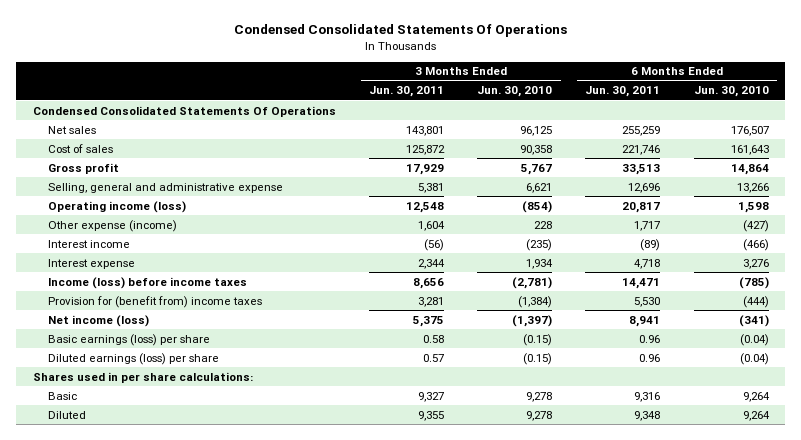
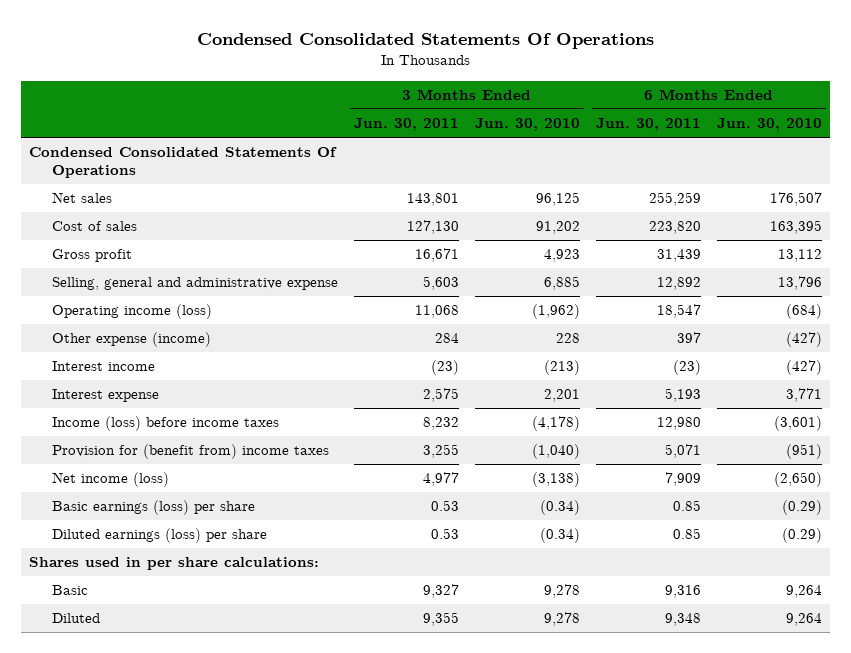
[406,144,446,155] 125,872 -> [406,220,459,235] 127,130
[520,144,553,155] 90,358 -> [535,221,580,235] 91,202
[622,144,661,155] 221,746 -> [648,221,701,235] 223,820
[730,144,769,155] 161,643 -> [769,220,822,235] 163,395
[406,163,445,175] 17,929 -> [414,248,459,263] 16,671
[521,163,553,175] 5,767 -> [543,249,580,263] 4,923
[622,163,661,175] 33,513 -> [656,249,701,263] 31,439
[730,163,769,175] 14,864 -> [777,249,822,263] 13,112
[418,182,445,193] 5,381 -> [422,276,459,291] 5,603
[526,182,553,193] 6,621 -> [543,276,580,291] 6,885
[628,182,661,193] 12,696 -> [656,277,701,291] 12,892
[736,182,769,193] 13,266 -> [777,276,822,291] 13,796
[406,201,445,213] 12,548 -> [414,305,459,319] 11,068
[522,200,553,213] (854) -> [531,304,580,320] (1,962)
[622,201,661,213] 20,817 -> [656,304,701,319] 18,547
[737,201,769,213] 1,598 -> [785,304,822,320] (684)
[418,220,446,231] 1,604 -> [434,333,459,344] 284
[634,220,661,231] 1,717 -> [676,332,701,344] 397
[424,238,445,251] (56) -> [430,360,459,376] (23)
[526,238,553,251] (235) -> [543,360,580,376] (213)
[640,238,661,251] (89) -> [672,360,701,376] (23)
[742,238,769,251] (466) -> [785,360,822,376] (427)
[418,258,446,269] 2,344 -> [422,388,459,403] 2,575
[526,258,554,269] 1,934 -> [543,389,580,403] 2,201
[634,258,661,269] 4,718 -> [664,388,701,403] 5,193
[742,258,769,269] 3,276 -> [785,388,822,403] 3,771
[413,277,445,289] 8,656 -> [422,417,459,431] 8,232
[512,276,553,289] (2,781) -> [531,416,580,432] (4,178)
[622,277,661,289] 14,471 -> [656,417,701,431] 12,980
[738,276,769,289] (785) -> [773,416,822,432] (3,601)
[418,296,445,307] 3,281 -> [422,444,459,459] 3,255
[518,295,553,308] (1,384) -> [531,444,580,460] (1,040)
[634,296,661,307] 5,530 -> [664,444,701,459] 5,071
[742,295,769,308] (444) -> [785,444,822,460] (951)
[413,315,445,327] 5,375 -> [422,472,459,487] 4,977
[512,314,553,327] (1,397) -> [531,472,580,488] (3,138)
[629,315,661,327] 8,941 -> [664,472,701,487] 7,909
[738,314,769,327] (341) -> [773,472,822,488] (2,650)
[423,334,445,343] 0.58 -> [430,500,459,512] 0.53
[523,333,553,346] (0.15) -> [539,500,580,516] (0.34)
[639,334,661,343] 0.96 -> [672,500,701,512] 0.85
[739,333,769,346] (0.04) -> [781,500,822,516] (0.29)
[423,353,445,362] 0.57 -> [430,528,459,540] 0.53
[523,352,553,365] (0.15) -> [539,528,580,544] (0.34)
[639,353,661,362] 0.96 -> [672,528,701,540] 0.85
[739,352,769,365] (0.04) -> [781,528,822,544] (0.29)

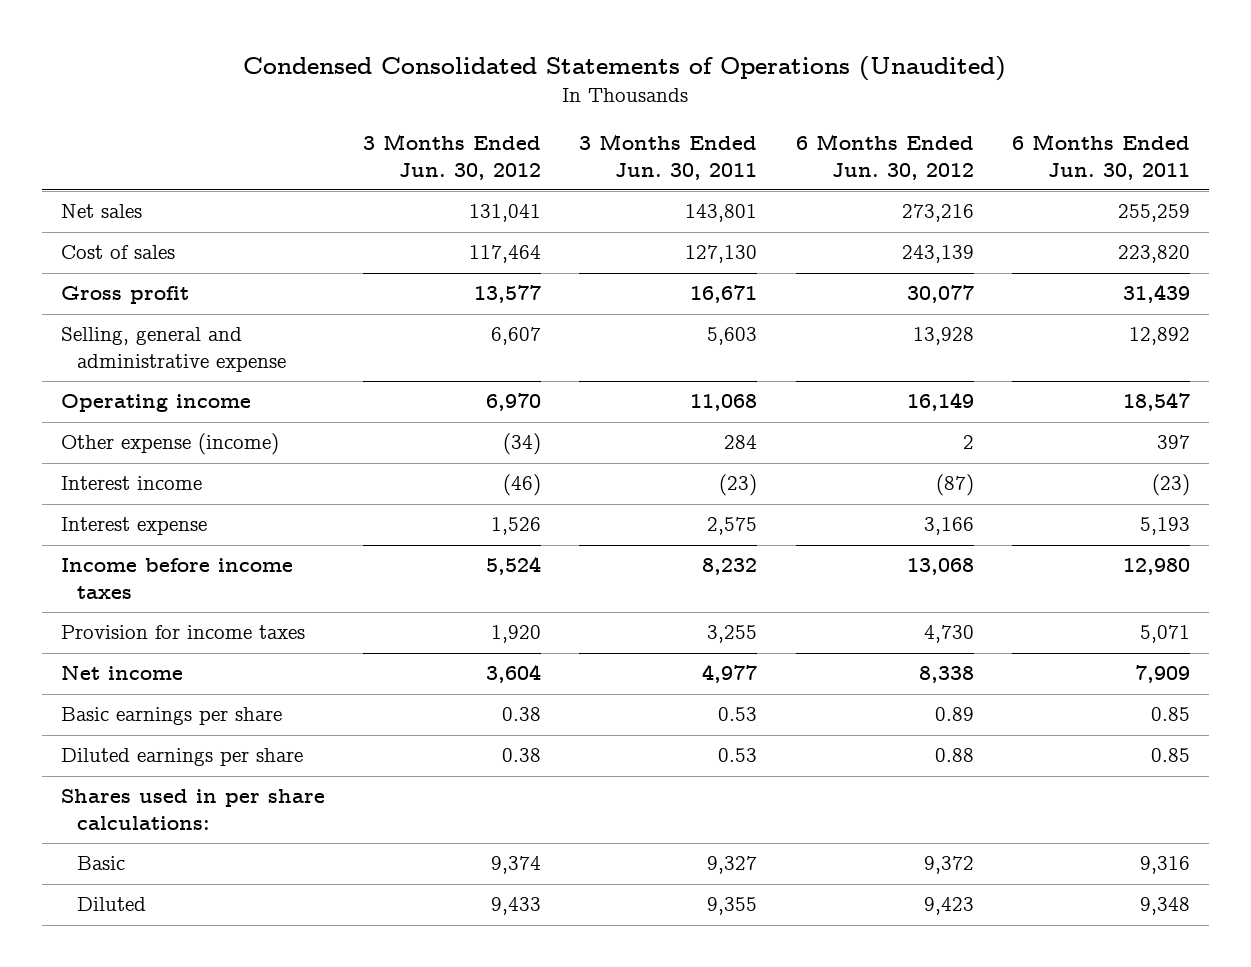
[196,32,654,49] Condensed Consolidated Statements Of Operations -> [243,55,1007,81] Condensed Consolidated Statements of Operations (Unaudited)
[474,118,580,132] Jun. 30, 2010 -> none
[716,118,822,132] Jun. 30, 2010 -> none
none -> [363,134,542,180] 3 Months Ended Jun. 30, 2012
none -> [795,134,974,180] 6 Months Ended Jun. 30, 2012
[29,147,338,178] Condensed Consolidated Statements Of Operations -> none
[51,304,212,320] Operating income (loss) -> [60,394,251,413] Operating income
[51,416,279,432] Income (loss) before income taxes -> [60,558,293,600] Income before income taxes
[51,444,329,460] Provision for (benefit from) income taxes -> [60,625,305,640] Provision for income taxes
[51,472,169,488] Net income (loss) -> [60,665,183,681] Net income
[51,500,255,516] Basic earnings (loss) per share -> [60,707,282,726] Basic earnings per share
[51,528,267,544] Diluted earnings (loss) per share -> [60,748,303,767] Diluted earnings per share

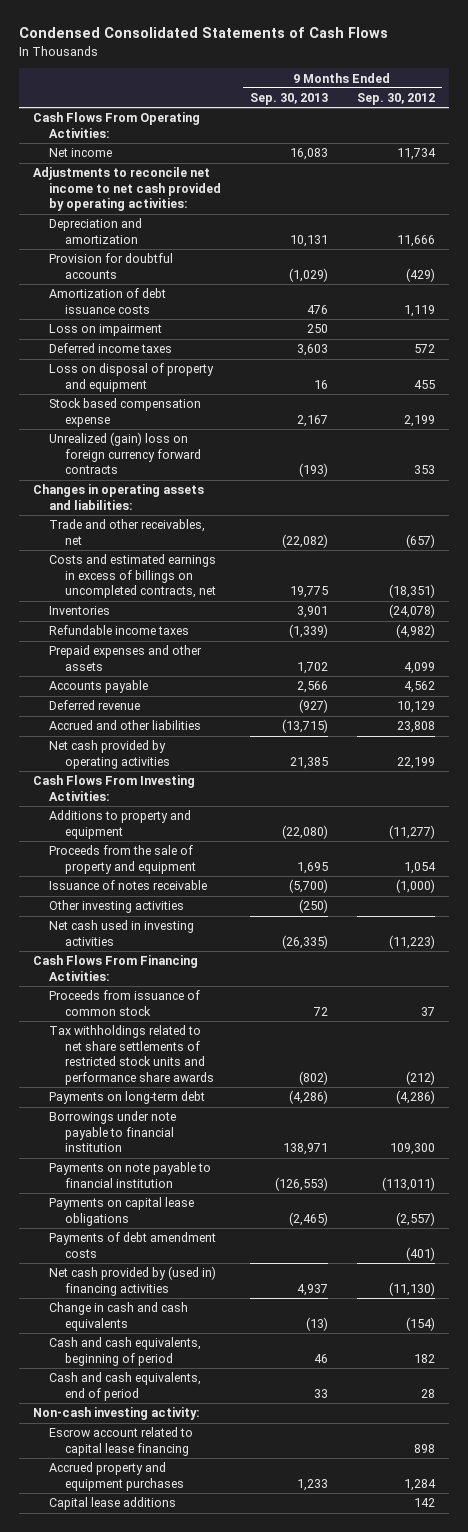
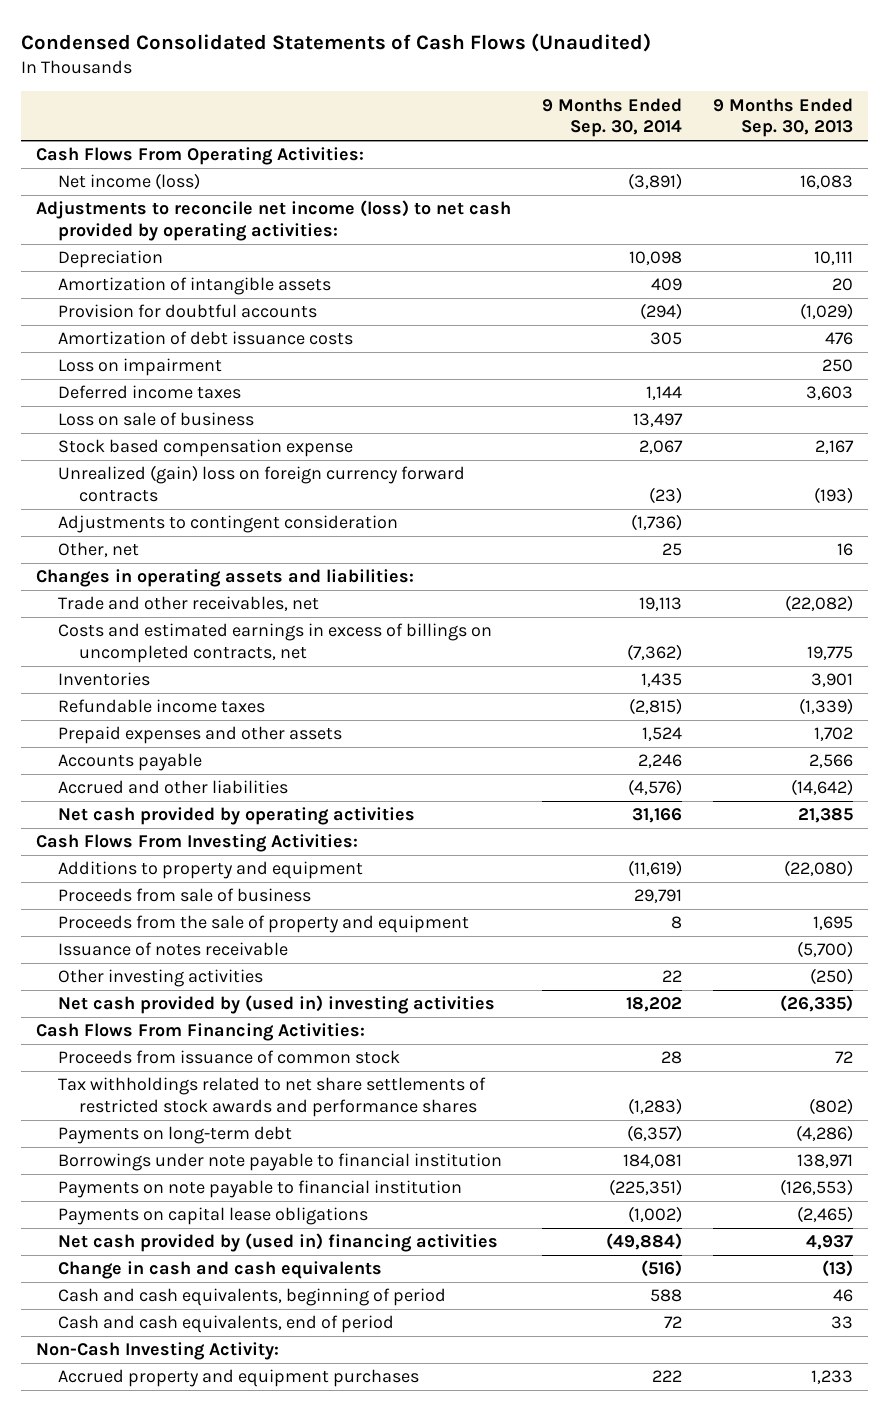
[18,27,388,39] Condensed Consolidated Statements of Cash Flows -> [20,32,651,52] Condensed Consolidated Statements of Cash Flows (Unaudited)
[356,93,435,106] Sep. 30, 2012 -> none
none -> [542,97,683,138] 9 Months Ended Sep. 30, 2014
[49,218,143,244] Depreciation and amortization -> none
[49,148,113,158] Net income -> [57,173,200,191] Net income (loss)
[33,167,222,212] Adjustments to reconcile net income to net cash provided by operating activities: -> [36,200,512,241] Adjustments to reconcile net income (loss) to net cash provided by operating activities:
none -> [57,250,163,269] Depreciation
none -> [57,277,331,296] Amortization of intangible assets
[49,363,215,392] Loss on disposal of property and equipment -> none
none -> [57,412,254,427] Loss on sale of business
none -> [57,515,398,534] Adjustments to contingent consideration
none -> [57,542,139,558] Other, net
[49,700,141,711] Deferred revenue -> none
[281,719,328,734] (13,715) -> [790,779,853,797] (14,642)
none -> [57,888,311,903] Proceeds from sale of business
[49,920,195,946] Net cash used in investing activities -> [57,995,495,1015] Net cash provided by (used in) investing activities
[49,1025,215,1085] Tax withholdings related to net share settlements of restricted stock units and performance share awards -> [57,1077,486,1117] Tax withholdings related to net share settlements of restricted stock awards and performance shares
[49,1232,217,1258] Payments of debt amendment costs -> none
[49,1427,194,1456] Escrow account related to capital lease financing -> none
[33,1407,201,1421] Non-cash investing activity: -> [36,1342,280,1361] Non-Cash Investing Activity:
[49,1497,177,1511] Capital lease additions -> none

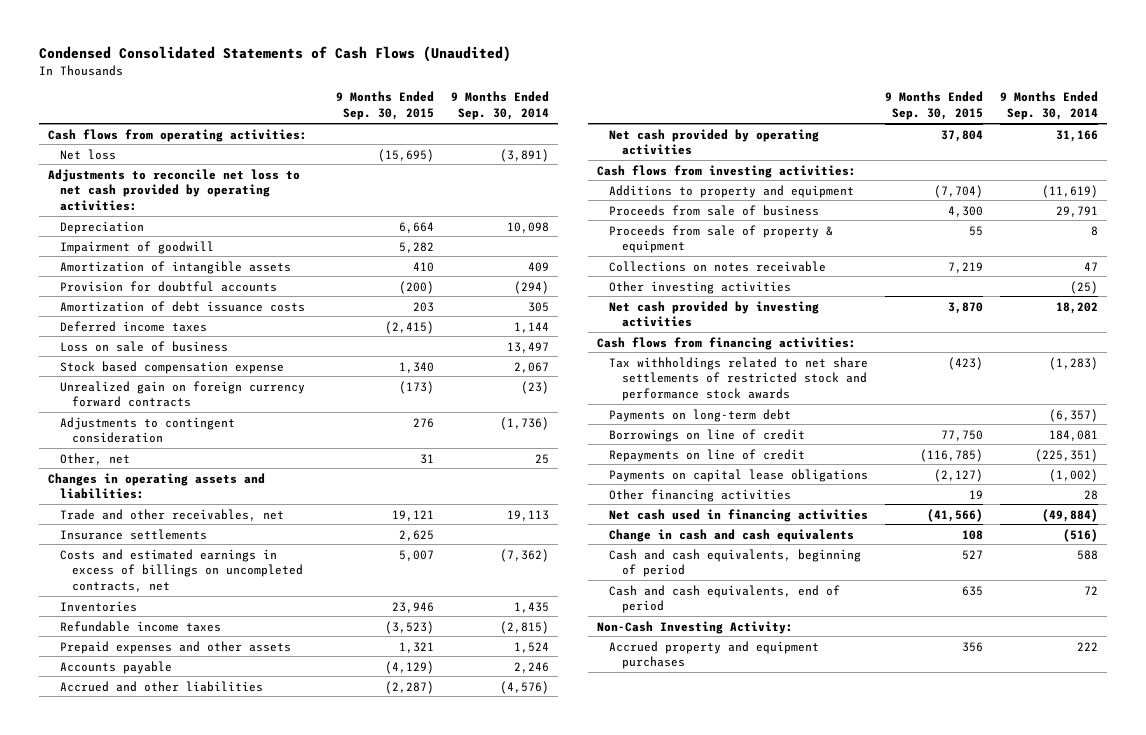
[712,97,853,138] 9 Months Ended Sep. 30, 2013 -> none
none -> [336,91,435,121] 9 Months Ended Sep. 30, 2015
[36,147,365,166] Cash Flows From Operating Activities: -> [47,128,307,142] Cash flows from operating activities:
[57,173,200,191] Net income (loss) -> [60,148,117,160] Net loss
[36,200,512,241] Adjustments to reconcile net income (loss) to net cash provided by operating activities: -> [47,168,300,212] Adjustments to reconcile net loss to net cash provided by operating activities:
none -> [60,240,215,254] Impairment of goodwill
[57,358,222,377] Loss on impairment -> none
[57,465,465,502] Unrealized (gain) loss on foreign currency forward contracts -> [60,380,306,408] Unrealized gain on foreign currency forward contracts
none -> [60,528,208,540] Insurance settlements
[36,834,359,853] Cash Flows From Investing Activities: -> [596,164,856,178] Cash flows from investing activities:
[57,942,288,957] Issuance of notes receivable -> none
[57,1050,400,1065] Proceeds from issuance of common stock -> none
[57,915,469,934] Proceeds from the sale of property and equipment -> [609,224,834,254] Proceeds from sale of property & equipment
none -> [609,260,827,272] Collections on notes receivable
[662,970,683,983] 22 -> [1070,280,1099,294] (25)
[57,995,495,1015] Net cash provided by (used in) investing activities -> [609,300,820,328] Net cash provided by investing activities
[36,1023,366,1042] Cash Flows From Financing Activities: -> [596,336,856,350] Cash flows from financing activities:
[57,1077,486,1117] Tax withholdings related to net share settlements of restricted stock awards and performance shares -> [609,356,869,402] Tax withholdings related to net share settlements of restricted stock and performance stock awards
[57,1153,502,1172] Borrowings under note payable to financial institution -> [609,428,806,442] Borrowings on line of credit
[57,1180,462,1199] Payments on note payable to financial institution -> [609,448,806,462] Repayments on line of credit
none -> [609,488,792,502] Other financing activities
[57,1233,498,1253] Net cash provided by (used in) financing activities -> [609,508,869,522] Net cash used in financing activities

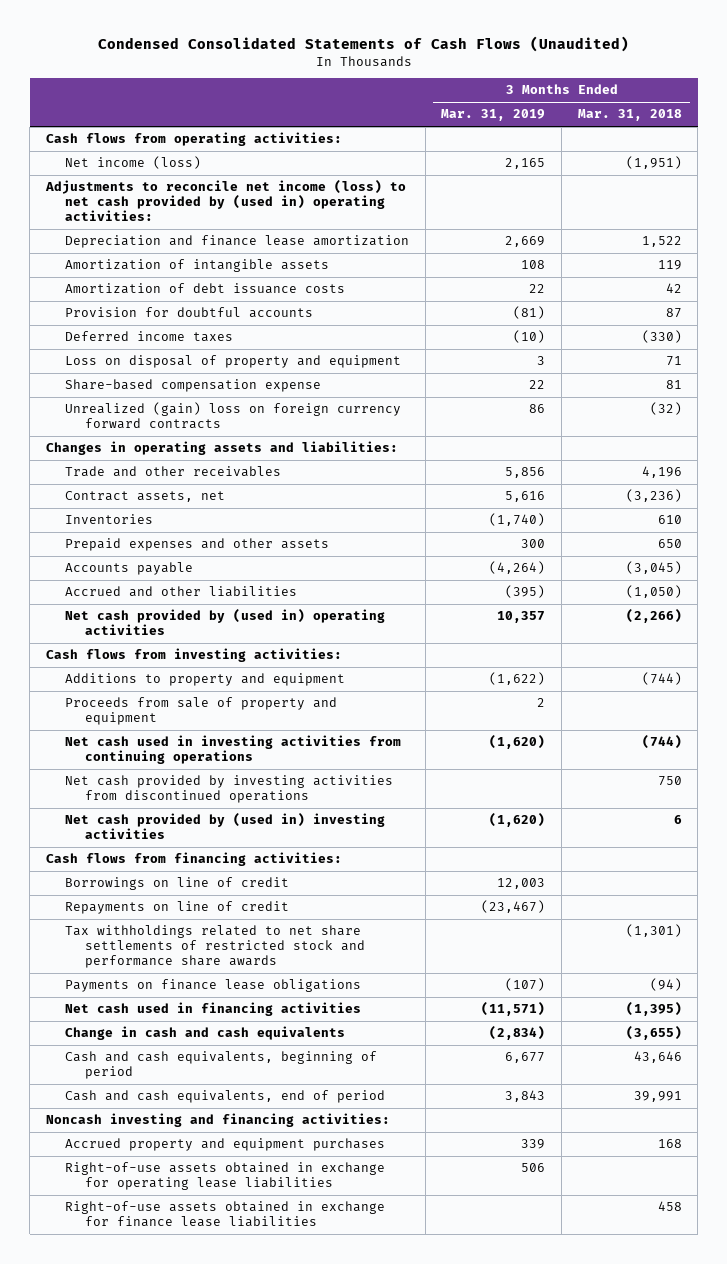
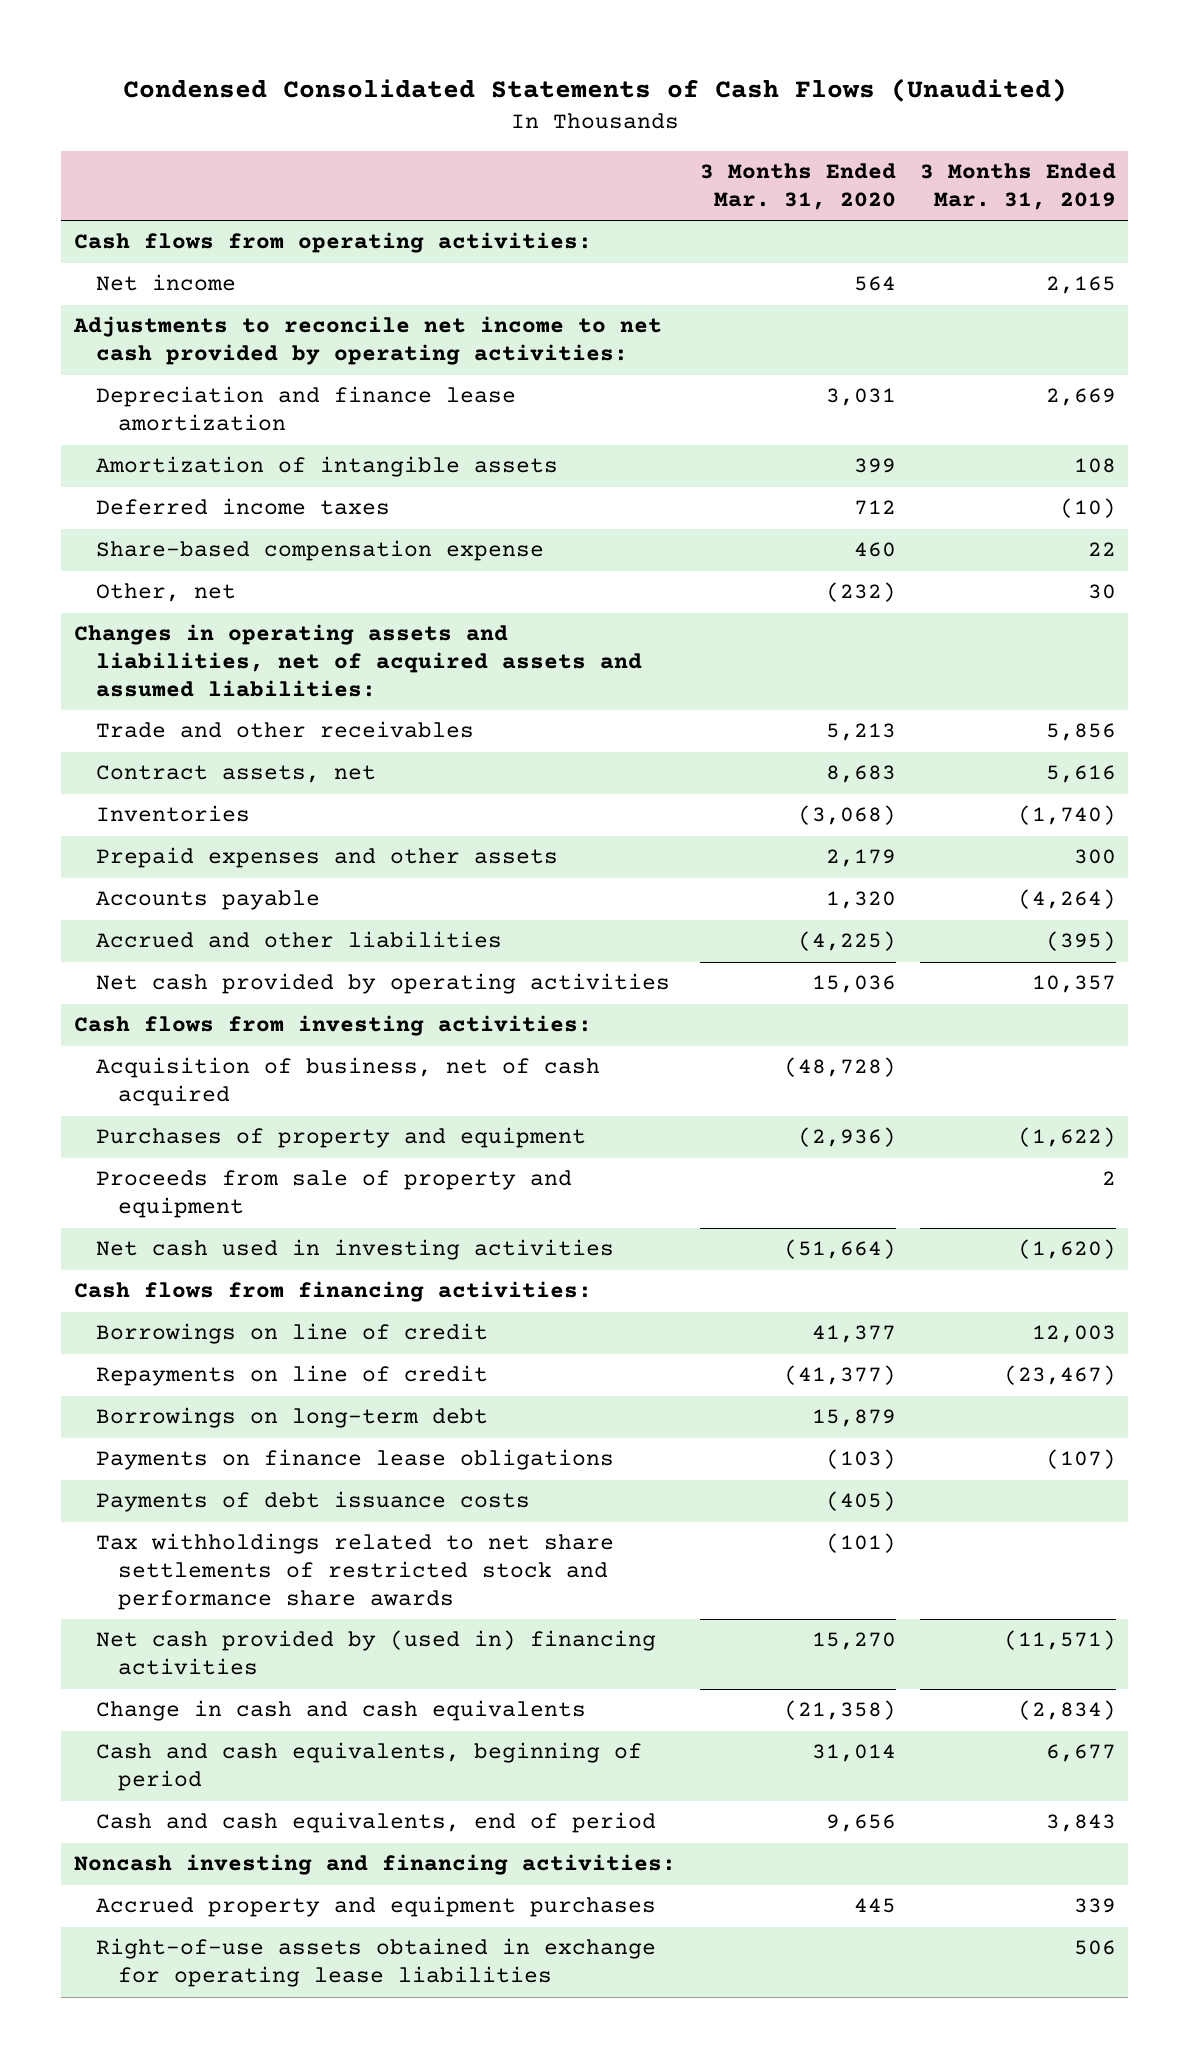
[577,109,682,122] Mar. 31, 2018 -> none
none -> [699,163,896,211] 3 Months Ended Mar. 31, 2020
[65,156,202,170] Net income (loss) -> [95,274,236,292] Net income
[44,180,406,222] Adjustments to reconcile net income (loss) to net cash provided by (used in) operating activities: -> [72,316,662,366] Adjustments to reconcile net income to net cash provided by operating activities:
[65,283,346,295] Amortization of debt issuance costs -> none
[65,307,314,319] Provision for doubtful accounts -> none
[65,355,402,369] Loss on disposal of property and equipment -> none
[65,402,402,430] Unrealized (gain) loss on foreign currency forward contracts -> none
none -> [95,583,236,603] Other, net
[45,441,398,456] Changes in operating assets and liabilities: -> [73,624,642,698] Changes in operating assets and liabilities, net of acquired assets and assumed liabilities:
[65,609,386,636] Net cash provided by (used in) operating activities -> [95,973,670,995] Net cash provided by operating activities
none -> [95,1057,600,1107] Acquisition of business, net of cash acquired
[65,673,346,687] Additions to property and equipment -> [95,1127,586,1149] Purchases of property and equipment
[65,735,402,765] Net cash used in investing activities from continuing operations -> none
[65,775,394,804] Net cash provided by investing activities from discontinued operations -> none
[65,813,386,840] Net cash provided by (used in) investing activities -> [95,1239,614,1261] Net cash used in investing activities
none -> [95,1407,488,1429] Borrowings on long-term debt
none -> [95,1491,530,1513] Payments of debt issuance costs
[65,925,365,969] Tax withholdings related to net share settlements of restricted stock and performance share awards -> [95,1533,614,1611] Tax withholdings related to net share settlements of restricted stock and performance share awards
[65,1002,362,1017] Net cash used in financing activities -> [95,1630,656,1676] Net cash provided by (used in) financing activities
[65,1201,386,1228] Right-of-use assets obtained in exchange for finance lease liabilities -> none

